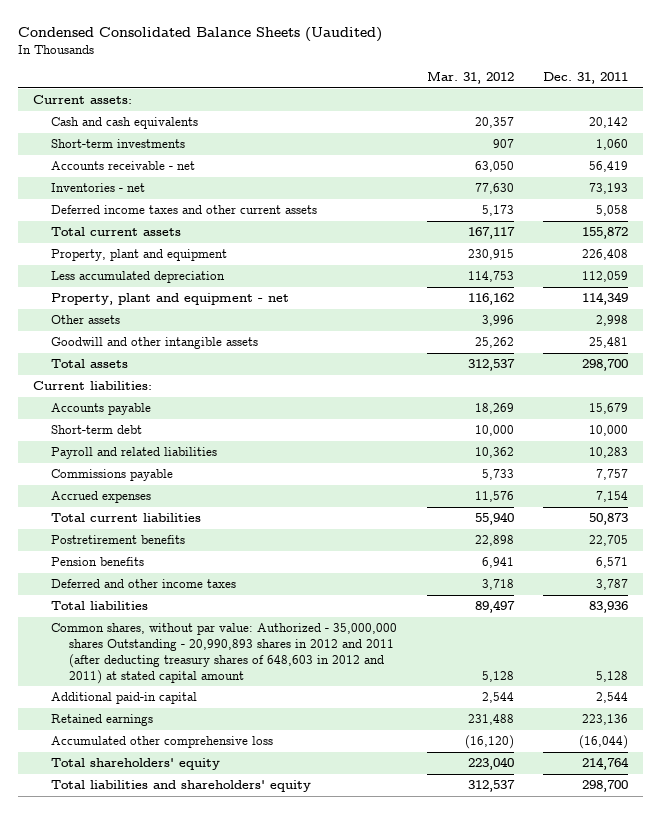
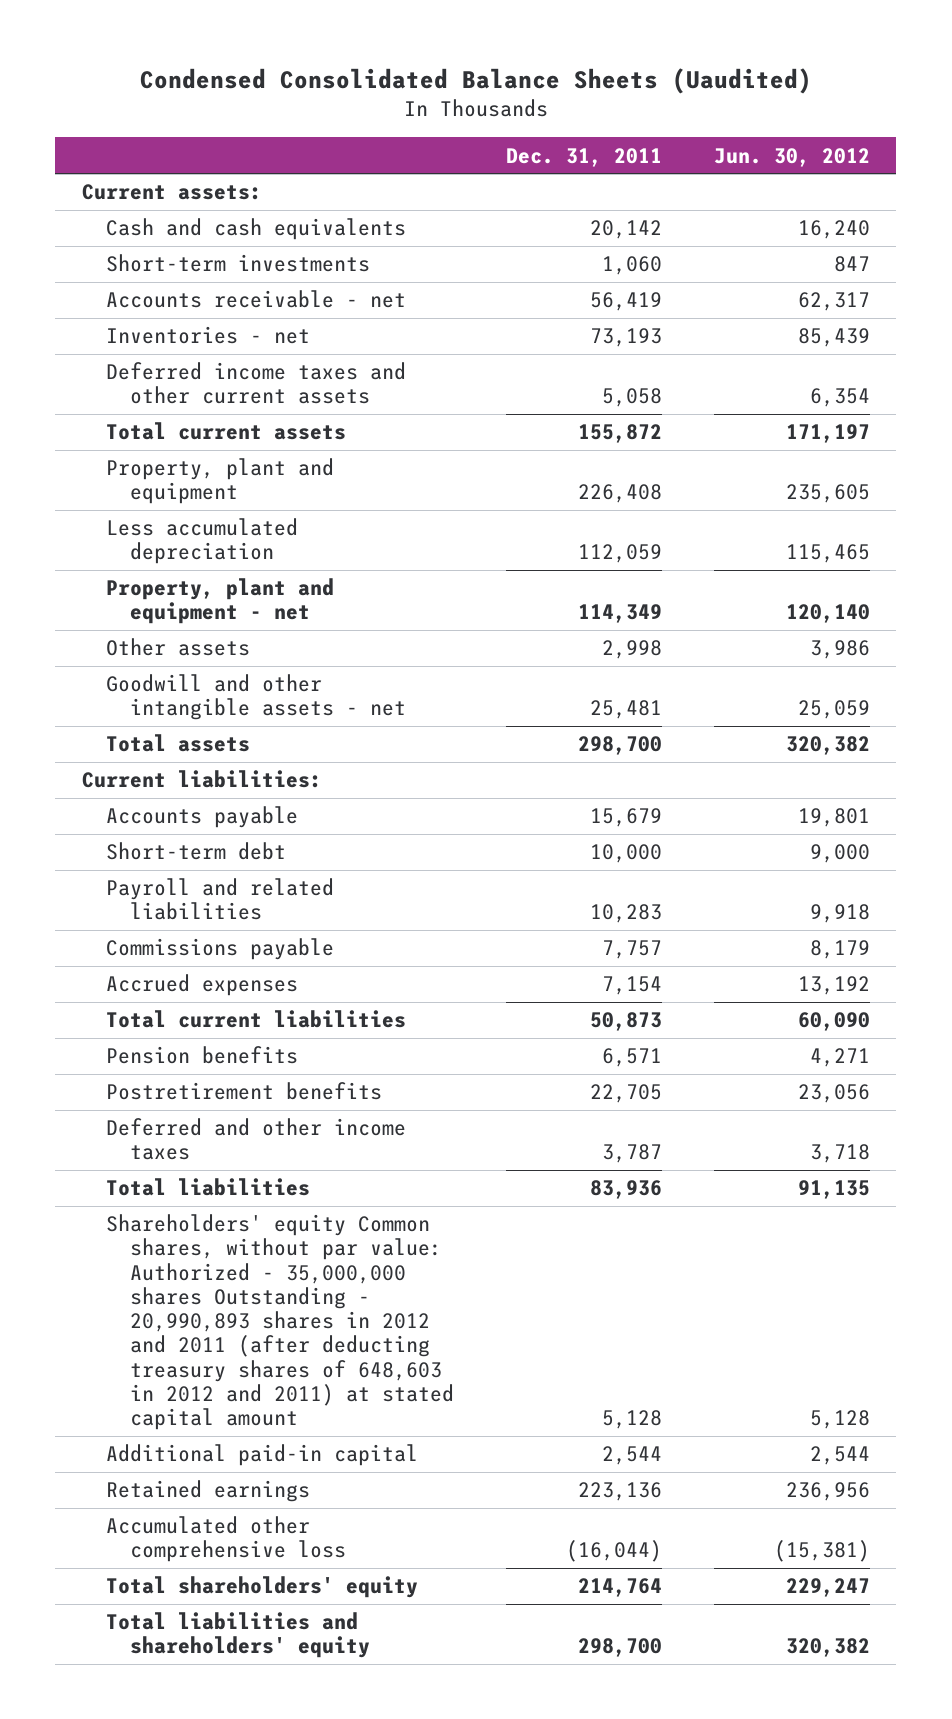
[426,71,514,85] Mar. 31, 2012 -> none
none -> [714,147,871,167] Jun. 30, 2012
[50,337,258,350] Goodwill and other intangible assets -> [105,674,406,721] Goodwill and other intangible assets - net
[50,535,185,545] Postretirement benefits -> [105,1082,382,1101] Postretirement benefits
[50,623,397,684] Common shares, without par value: Authorized - 35,000,000 shares Outstanding - 20,990,893 shares in 2012 and 2011 (after deducting treasury shares of 648,603 in 2012 and 2011) at stated capital amount -> [105,1214,454,1431] Shareholders' equity Common shares, without par value: Authorized - 35,000,000 shares Outstanding - 20,990,893 shares in 2012 and 2011 (after deducting treasury shares of 648,603 in 2012 and 2011) at stated capital amount

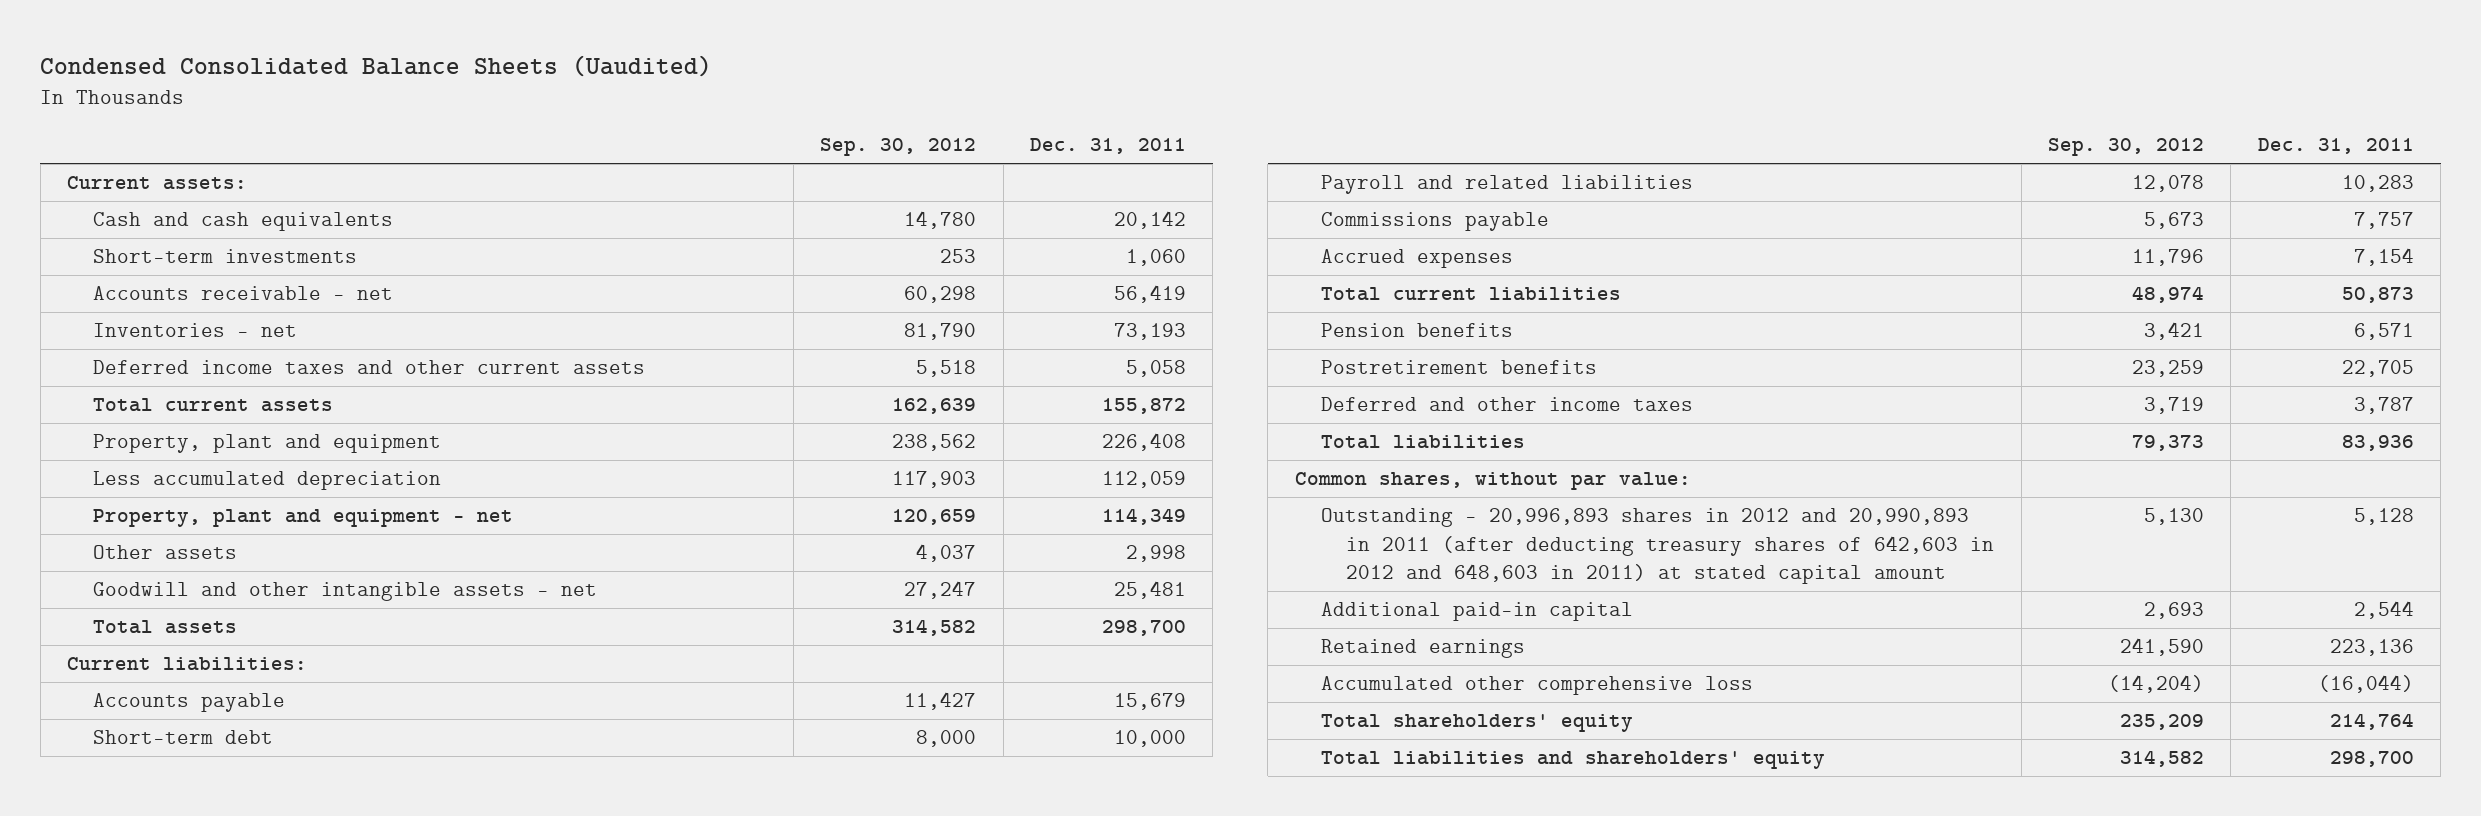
[714,147,871,167] Jun. 30, 2012 -> none
none -> [820,138,977,157] Sep. 30, 2012
none -> [1294,472,1691,491] Common shares, without par value:
[105,1214,454,1431] Shareholders' equity Common shares, without par value: Authorized - 35,000,000 shares Outstanding - 20,990,893 shares in 2012 and 2011 (after deducting treasury shares of 648,603 in 2012 and 2011) at stated capital amount -> [1320,508,1995,585] Outstanding - 20,996,893 shares in 2012 and 20,990,893 in 2011 (after deducting treasury shares of 642,603 in 2012 and 648,603 in 2011) at stated capital amount

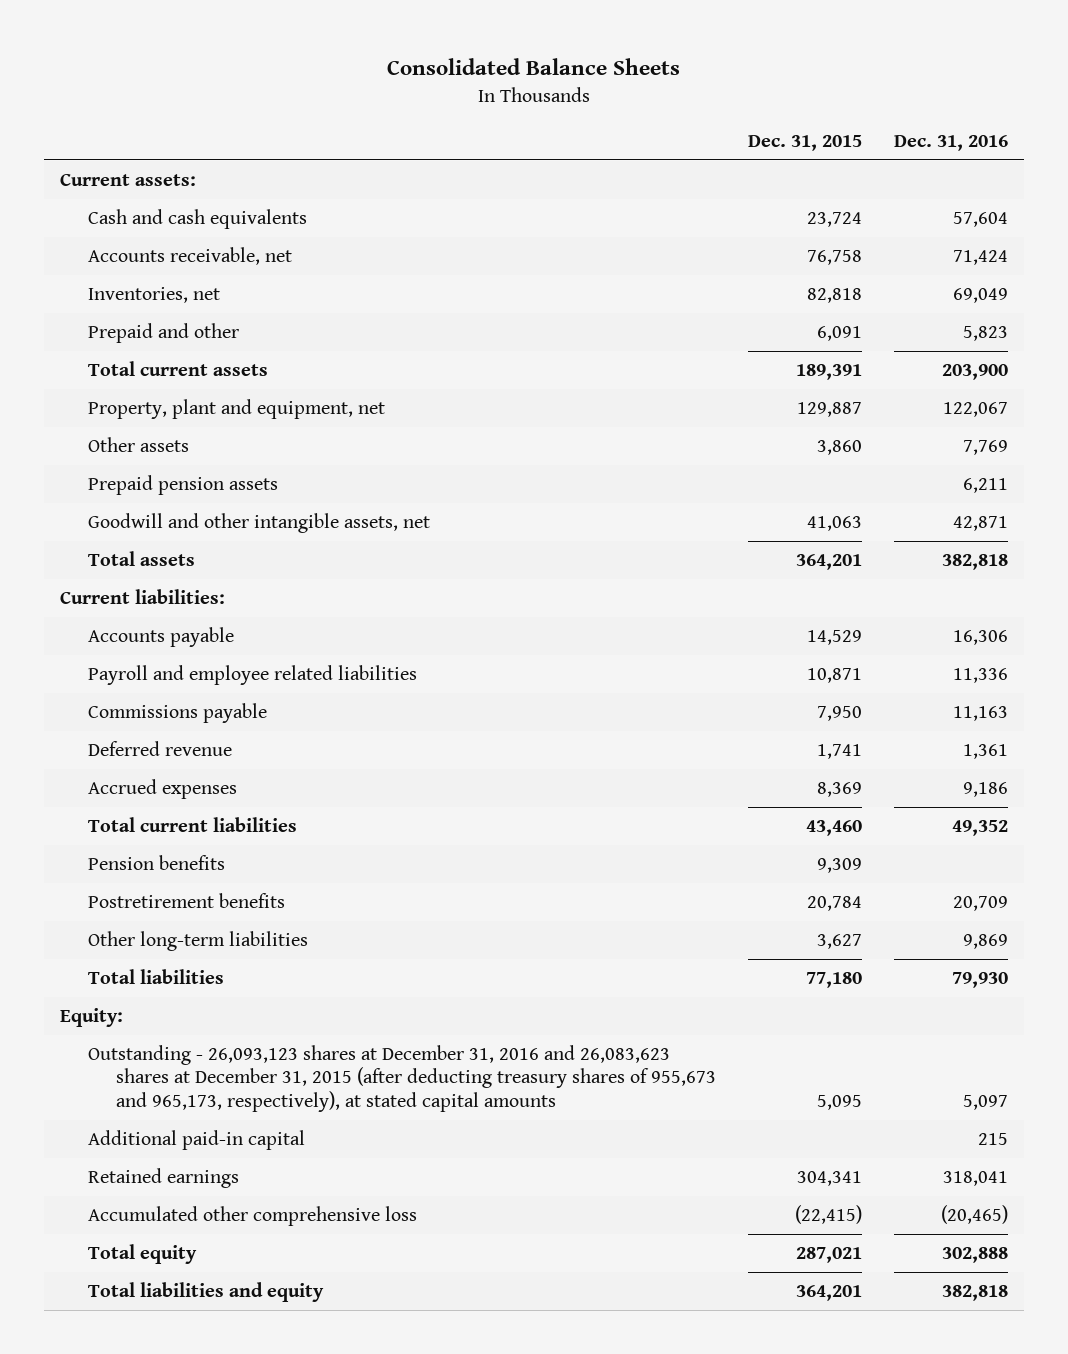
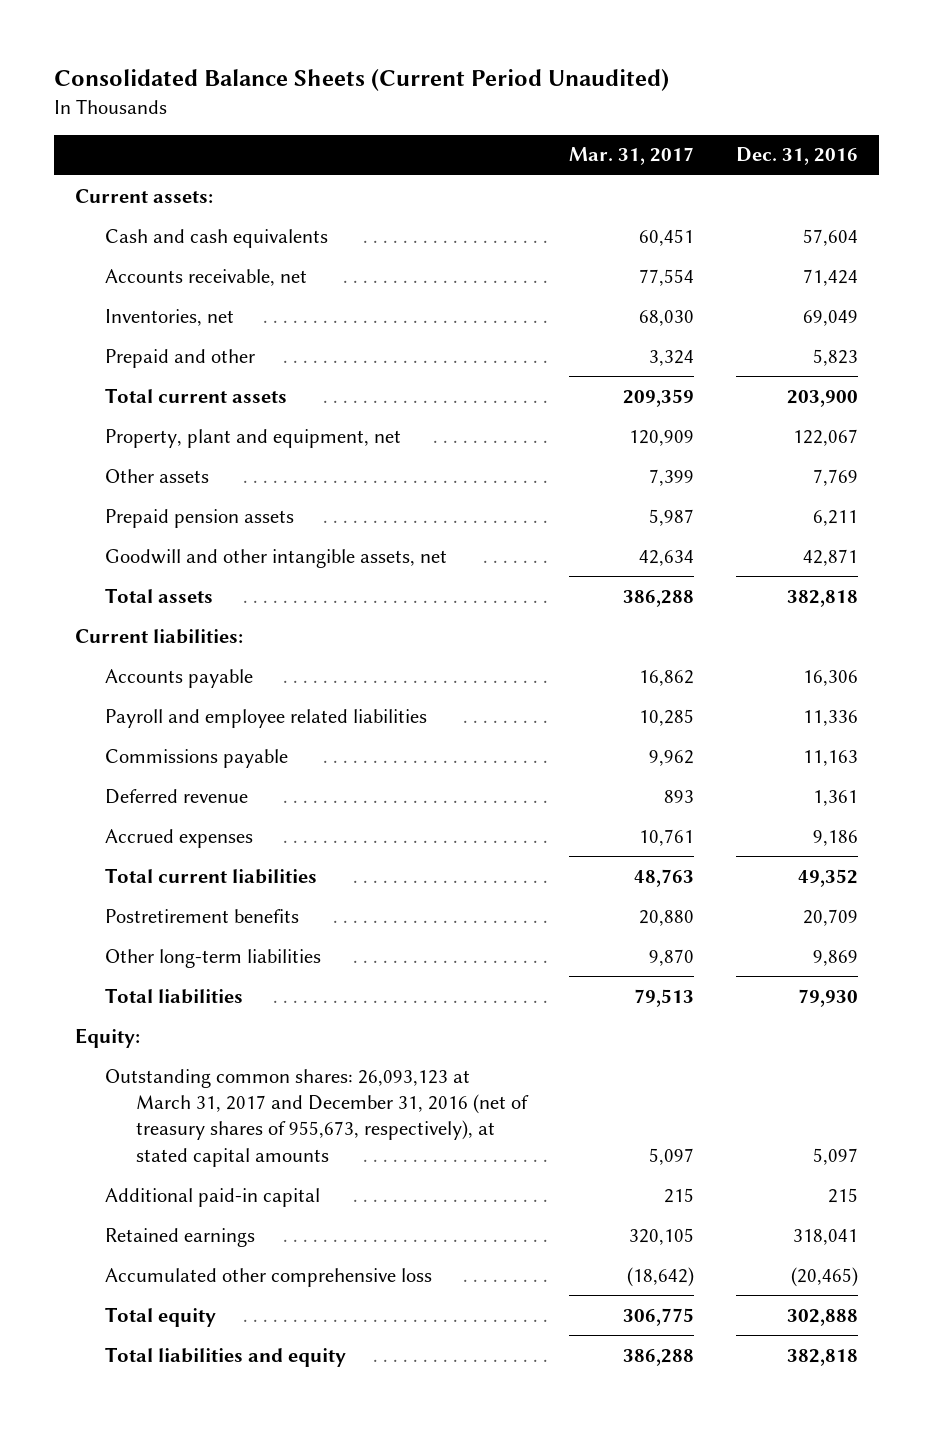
[386,58,680,76] Consolidated Balance Sheets -> [53,69,669,92] Consolidated Balance Sheets (Current Period Unaudited)
[748,135,863,152] Dec. 31, 2015 -> none
none -> [569,147,695,166] Mar. 31, 2017
[88,855,226,871] Pension benefits -> none
[88,1045,717,1112] Outstanding - 26,093,123 shares at December 31, 2016 and 26,083,623 shares at December 31, 2015 (after deducting treasury shares of 955,673 and 965,173, respectively), at stated capital amounts -> [105,1068,529,1167] Outstanding common shares: 26,093,123 at March 31, 2017 and December 31, 2016 (net of treasury shares of 955,673, respectively), at stated capital amounts

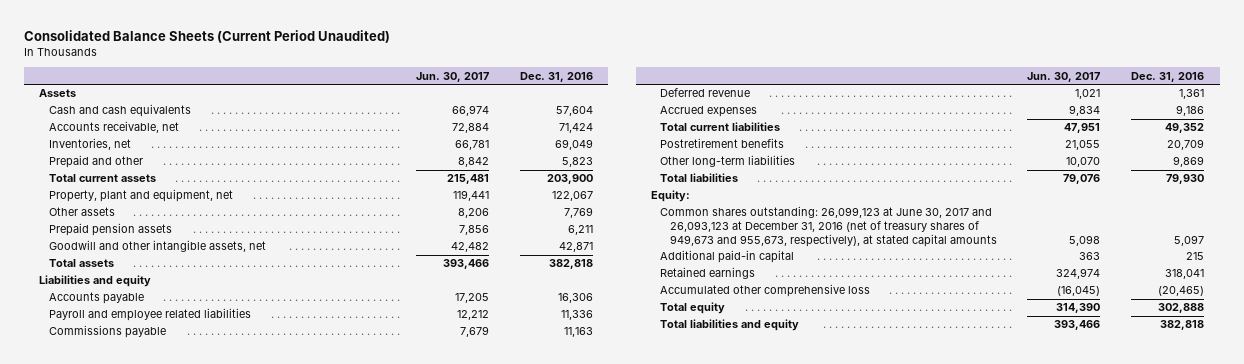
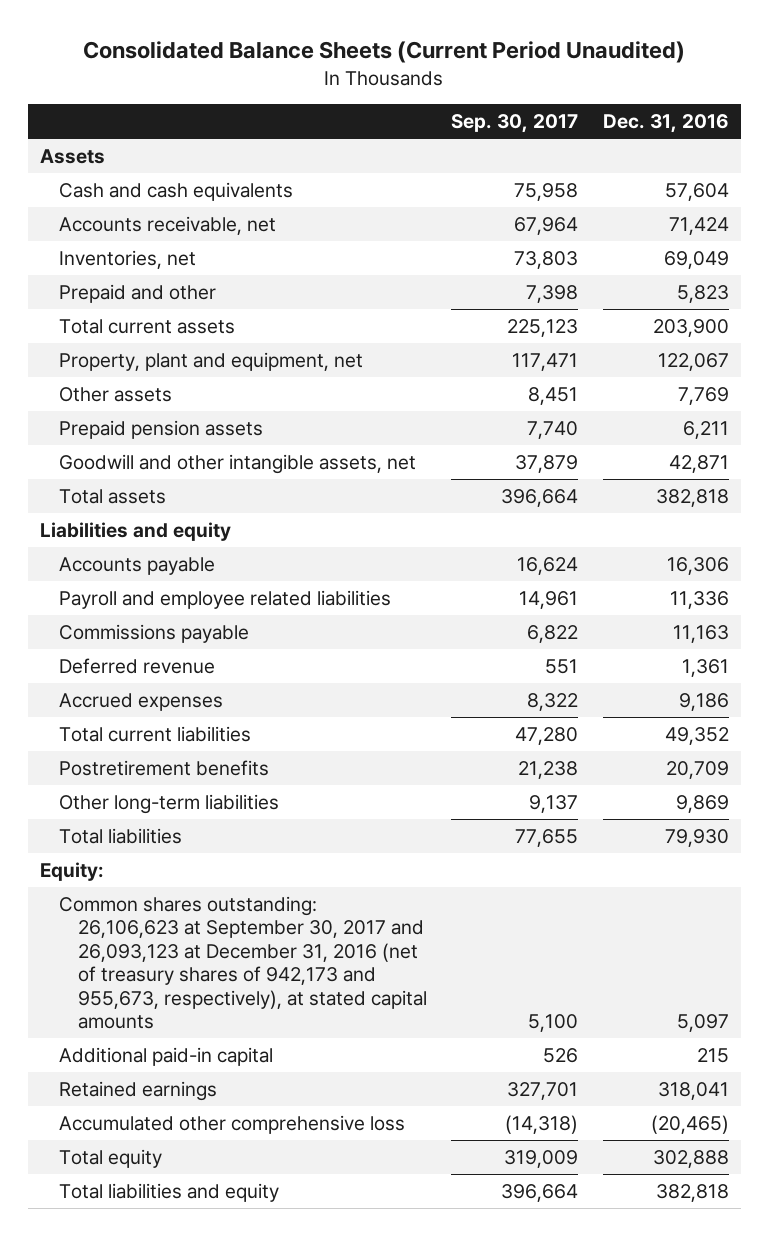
[415,71,489,82] Jun. 30, 2017 -> none
none -> [451,114,579,134] Sep. 30, 2017
[660,206,997,247] Common shares outstanding: 26,099,123 at June 30, 2017 and 26,093,123 at December 31, 2016 (net of treasury shares of 949,673 and 955,673, respectively), at stated capital amounts -> [58,895,427,1030] Common shares outstanding: 26,106,623 at September 30, 2017 and 26,093,123 at December 31, 2016 (net of treasury shares of 942,173 and 955,673, respectively), at stated capital amounts

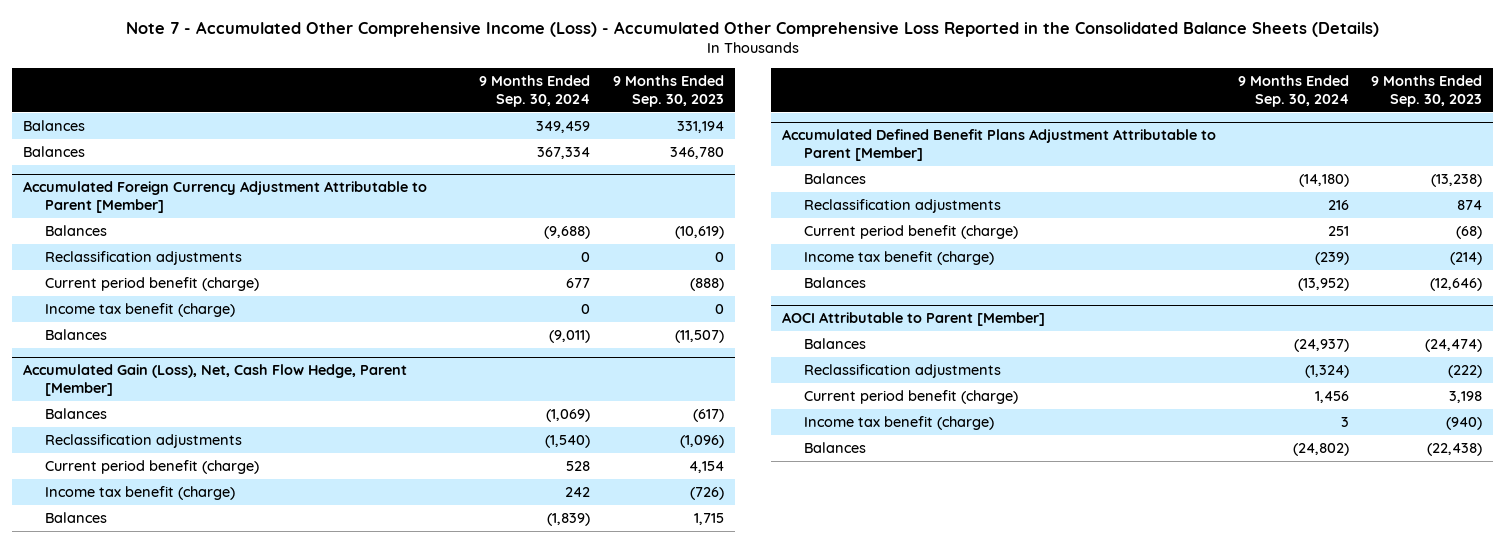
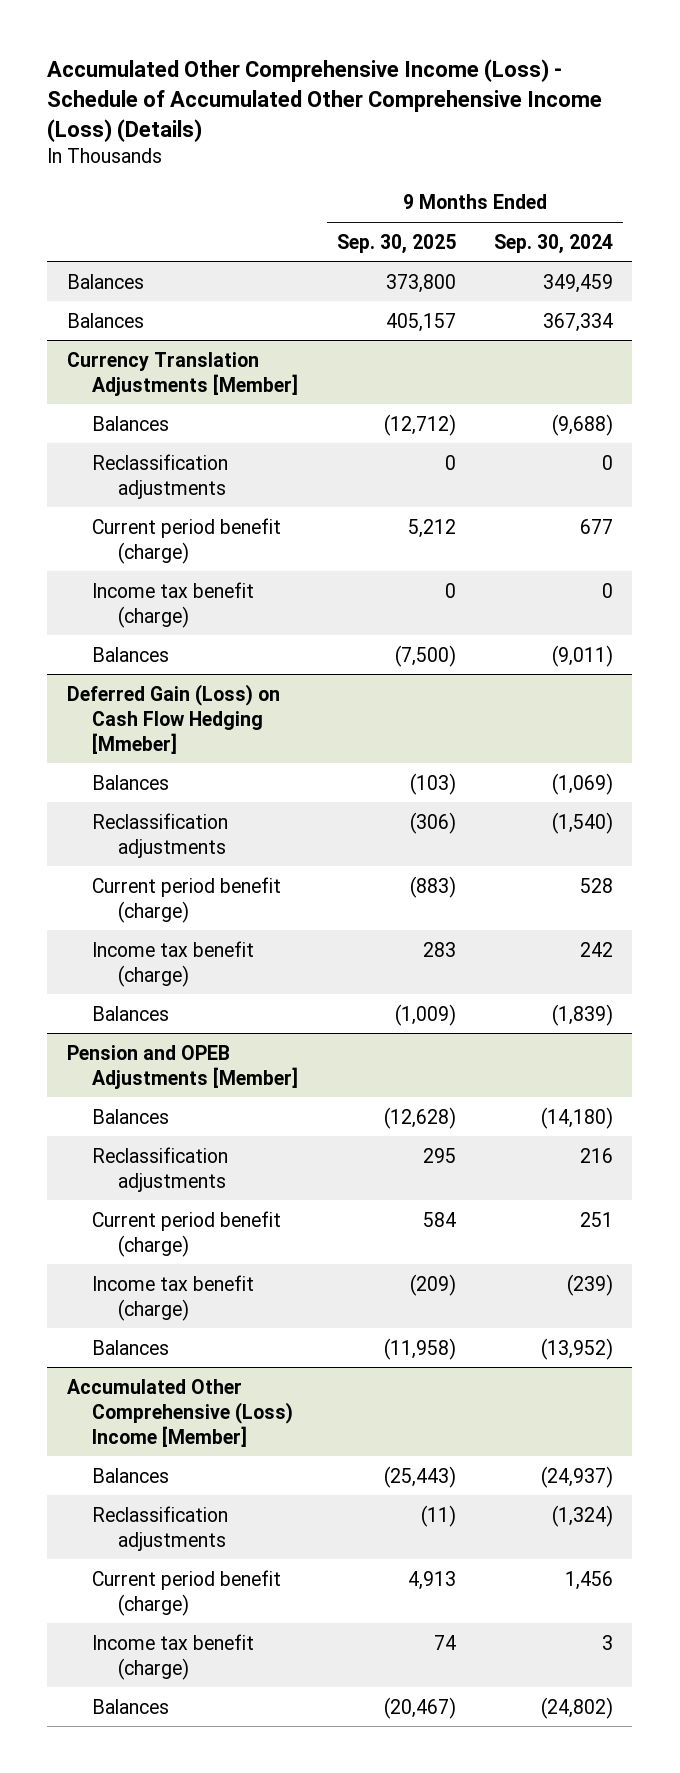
[125,21,1379,38] Note 7 - Accumulated Other Comprehensive Income (Loss) - Accumulated Other Comprehensive Loss Reported in the Consolidated Balance Sheets (Details) -> [47,59,603,143] Accumulated Other Comprehensive Income (Loss) - Schedule of Accumulated Other Comprehensive Income (Loss) (Details)
[612,74,724,107] 9 Months Ended Sep. 30, 2023 -> none
none -> [336,233,456,254] Sep. 30, 2025
[23,181,428,214] Accumulated Foreign Currency Adjustment Attributable to Parent [Member] -> [66,351,299,396] Currency Translation Adjustments [Member]
[23,364,408,397] Accumulated Gain (Loss), Net, Cash Flow Hedge, Parent [Member] -> [66,683,280,754] Deferred Gain (Loss) on Cash Flow Hedging [Mmeber]
[781,129,1216,162] Accumulated Defined Benefit Plans Adjustment Attributable to Parent [Member] -> [66,1044,299,1089] Pension and OPEB Adjustments [Member]
[781,312,1045,327] AOCI Attributable to Parent [Member] -> [66,1378,294,1447] Accumulated Other Comprehensive (Loss) Income [Member]

